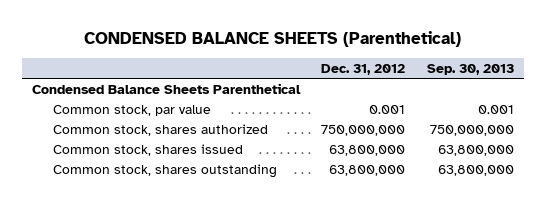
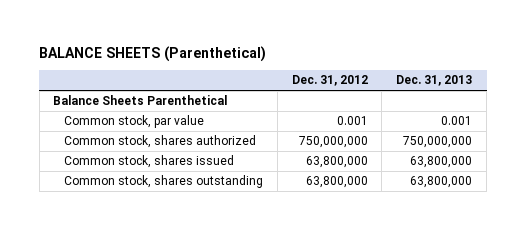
[83,30,461,47] CONDENSED BALANCE SHEETS (Parenthetical) -> [39,45,267,62] BALANCE SHEETS (Parenthetical)
[426,63,514,75] Sep. 30, 2013 -> none
none -> [396,75,473,87] Dec. 31, 2013
[32,82,302,94] Condensed Balance Sheets Parenthetical -> [53,95,228,106] Balance Sheets Parenthetical

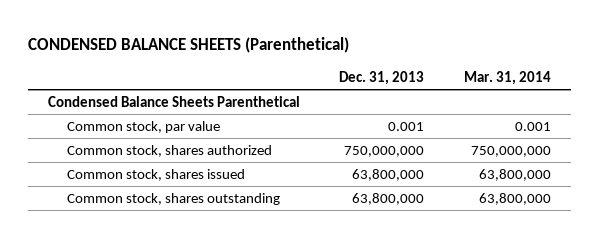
[39,45,267,62] BALANCE SHEETS (Parenthetical) -> [27,37,349,54] CONDENSED BALANCE SHEETS (Parenthetical)
[291,75,368,87] Dec. 31, 2012 -> none
none -> [463,71,551,86] Mar. 31, 2014
[53,95,228,106] Balance Sheets Parenthetical -> [47,95,300,107] Condensed Balance Sheets Parenthetical

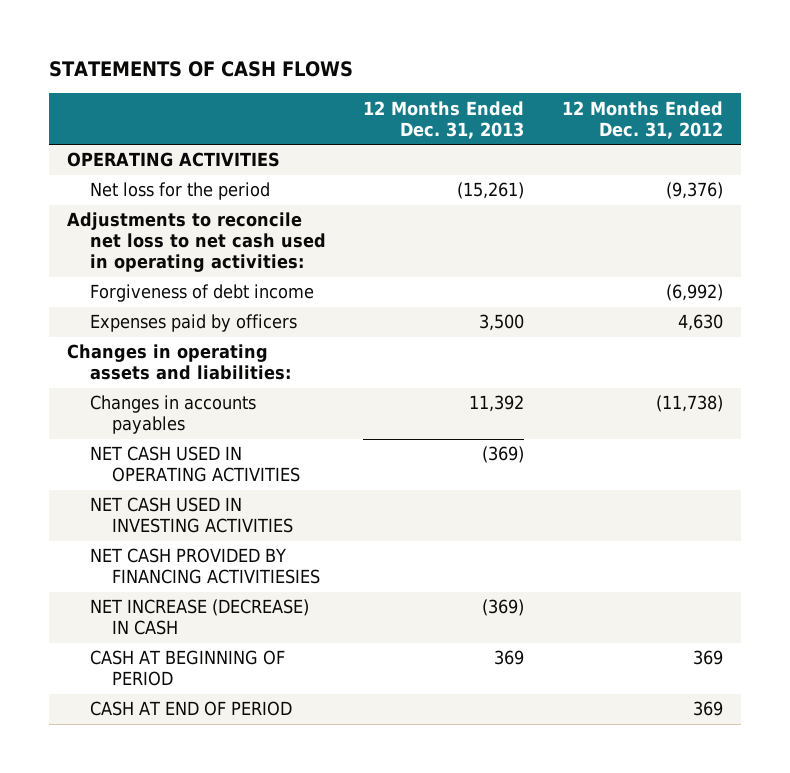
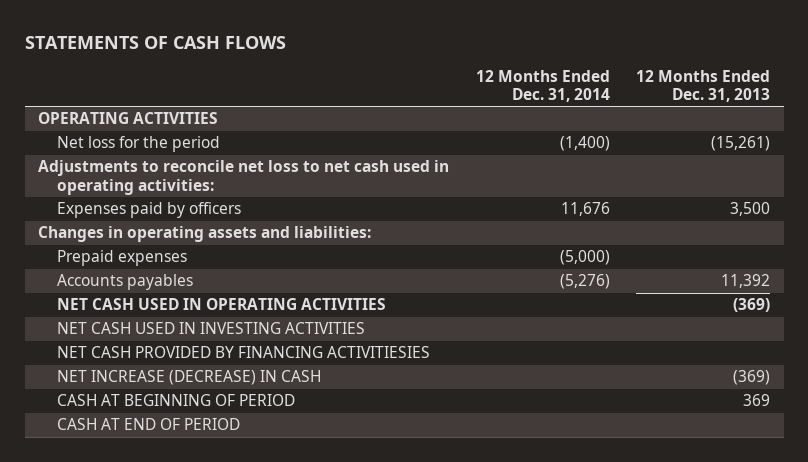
[561,100,723,139] 12 Months Ended Dec. 31, 2012 -> none
none -> [475,70,610,103] 12 Months Ended Dec. 31, 2014
[89,284,314,303] Forgiveness of debt income -> none
none -> [56,250,187,267] Prepaid expenses
[89,395,256,435] Changes in accounts payables -> [56,274,193,291] Accounts payables

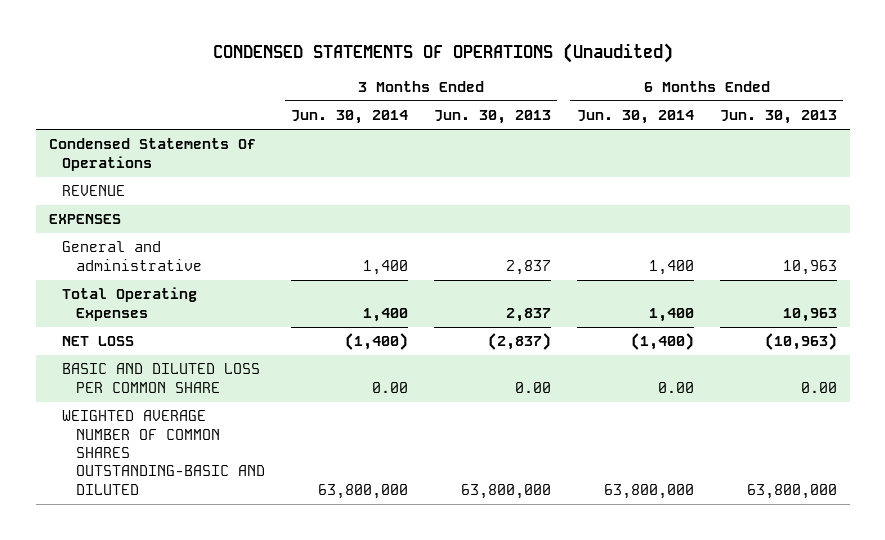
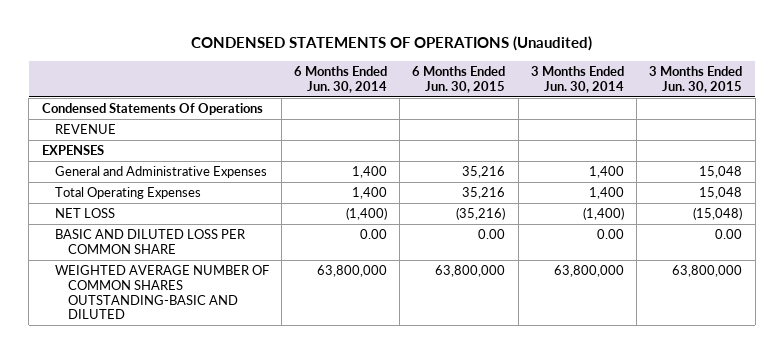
[434,109,552,124] Jun. 30, 2013 -> none
[719,109,837,124] Jun. 30, 2013 -> none
none -> [412,66,506,93] 6 Months Ended Jun. 30, 2015
none -> [649,66,743,93] 3 Months Ended Jun. 30, 2015
[62,241,203,271] General and administrative -> [54,165,267,178] General and Administrative Expenses

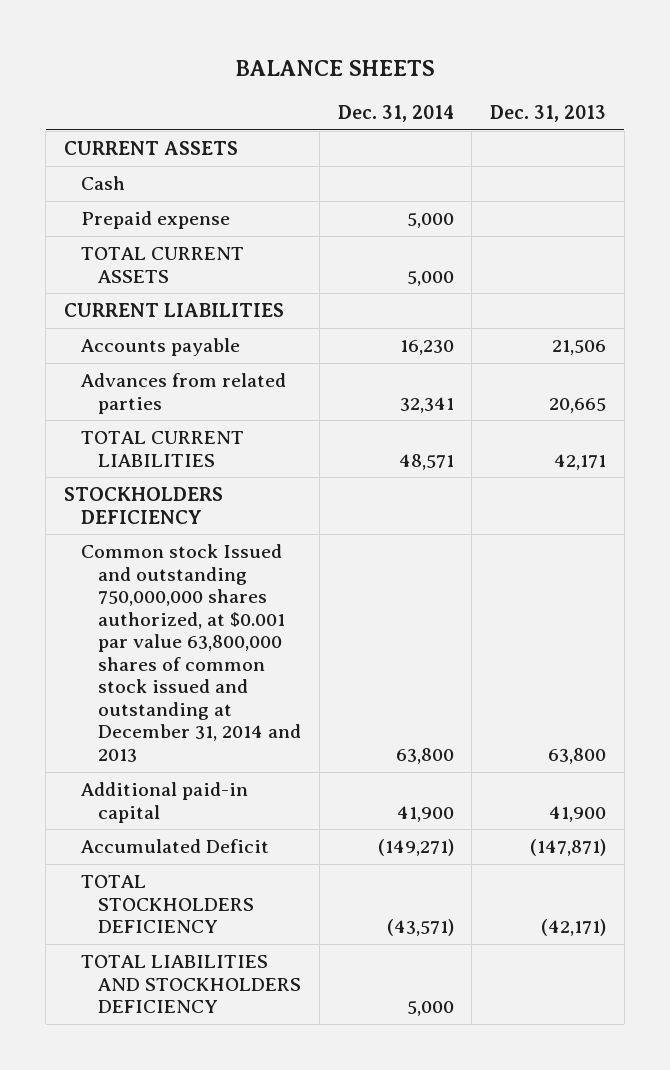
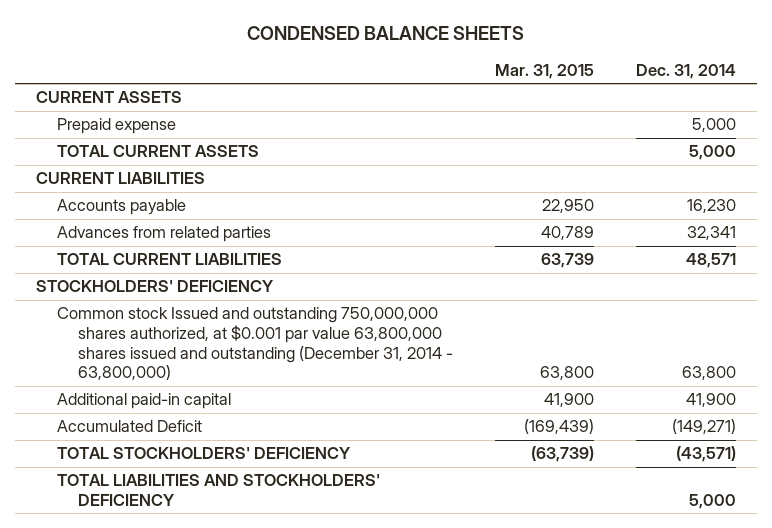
[234,59,435,76] BALANCE SHEETS -> [246,26,524,41] CONDENSED BALANCE SHEETS
[490,105,607,123] Dec. 31, 2013 -> none
none -> [494,63,594,79] Mar. 31, 2015
[80,176,125,191] Cash -> none
[63,487,223,524] STOCKHOLDERS DEFICIENCY -> [35,280,274,293] STOCKHOLDERS' DEFICIENCY
[80,544,302,762] Common stock Issued and outstanding 750,000,000 shares authorized, at $0.001 par value 63,800,000 shares of common stock issued and outstanding at December 31, 2014 and 2013 -> [56,307,453,381] Common stock Issued and outstanding 750,000,000 shares authorized, at $0.001 par value 63,800,000 shares issued and outstanding (December 31, 2014 - 63,800,000)
[80,875,255,934] TOTAL STOCKHOLDERS DEFICIENCY -> [56,447,351,460] TOTAL STOCKHOLDERS' DEFICIENCY
[80,955,302,1014] TOTAL LIABILITIES AND STOCKHOLDERS DEFICIENCY -> [56,474,380,506] TOTAL LIABILITIES AND STOCKHOLDERS' DEFICIENCY

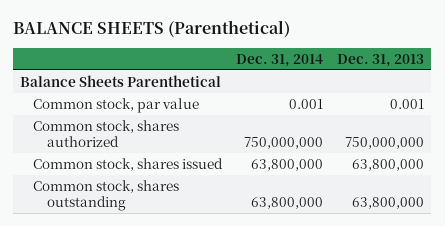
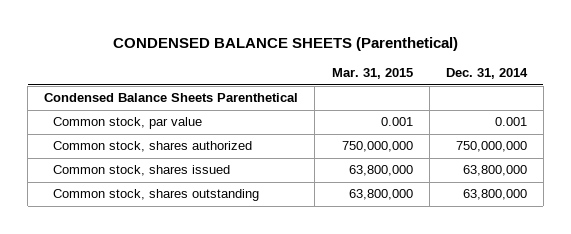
[13,20,291,39] BALANCE SHEETS (Parenthetical) -> [112,36,458,51] CONDENSED BALANCE SHEETS (Parenthetical)
[337,54,425,68] Dec. 31, 2013 -> none
none -> [331,68,413,80] Mar. 31, 2015
[20,74,222,87] Balance Sheets Parenthetical -> [44,93,299,103] Condensed Balance Sheets Parenthetical

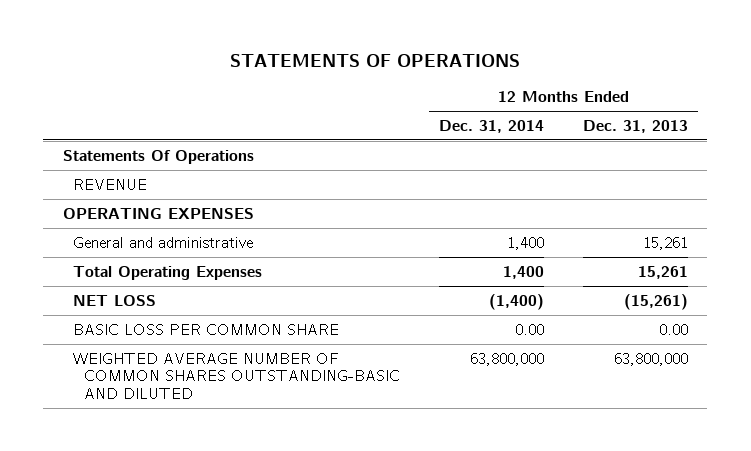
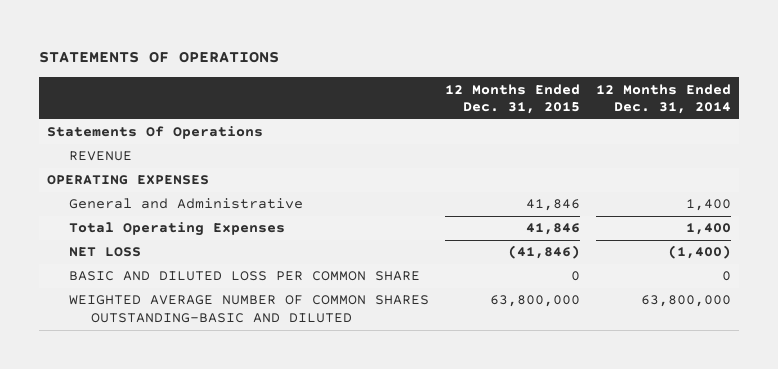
[583,119,689,133] Dec. 31, 2013 -> none
none -> [445,83,581,114] 12 Months Ended Dec. 31, 2015
[73,236,254,248] General and administrative -> [69,198,304,210] General and Administrative
[73,323,340,335] BASIC LOSS PER COMMON SHARE -> [69,271,421,282] BASIC AND DILUTED LOSS PER COMMON SHARE
[515,323,545,335] 0.00 -> [722,271,732,282] 0

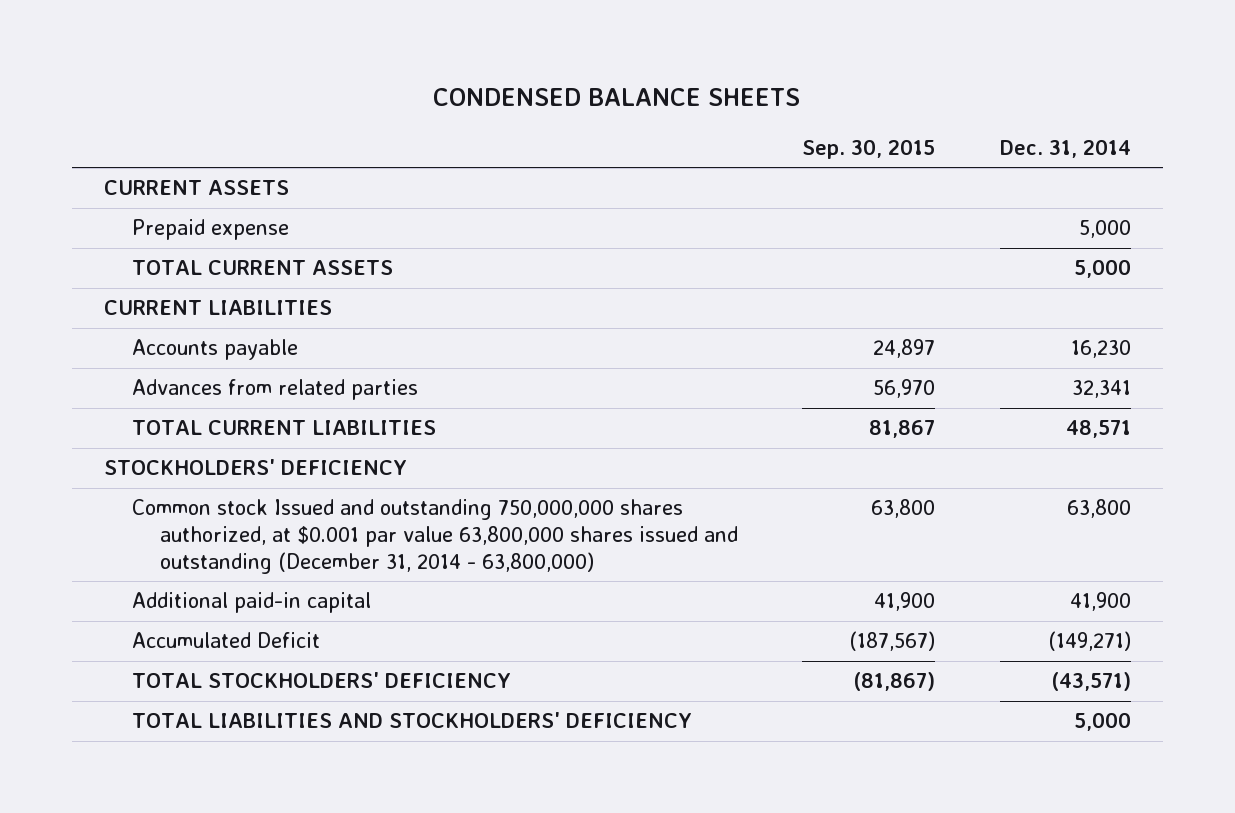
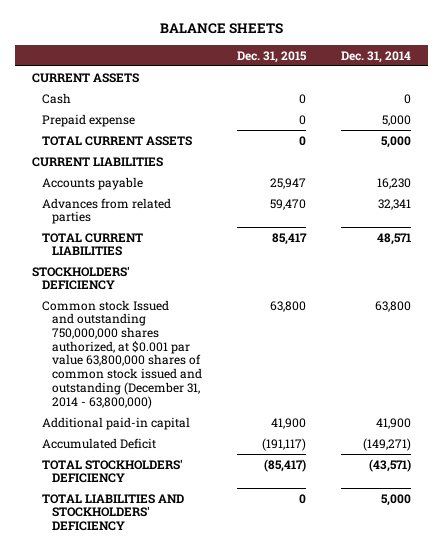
[433,87,801,106] CONDENSED BALANCE SHEETS -> [159,23,283,35] BALANCE SHEETS
[802,139,936,160] Sep. 30, 2015 -> none
none -> [236,50,307,63] Dec. 31, 2015
none -> [42,92,72,104] Cash
[131,499,738,574] Common stock Issued and outstanding 750,000,000 shares authorized, at $0.001 par value 63,800,000 shares issued and outstanding (December 31, 2014 - 63,800,000) -> [42,299,202,409] Common stock Issued and outstanding 750,000,000 shares authorized, at $0.001 par value 63,800,000 shares of common stock issued and outstanding (December 31, 2014 - 63,800,000)

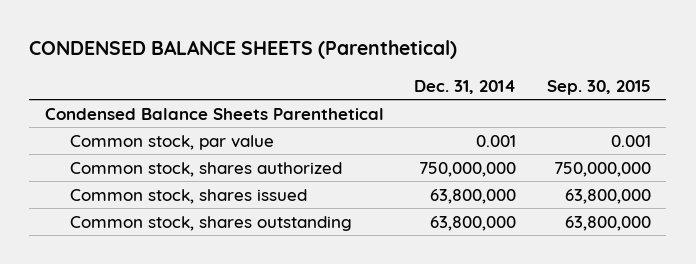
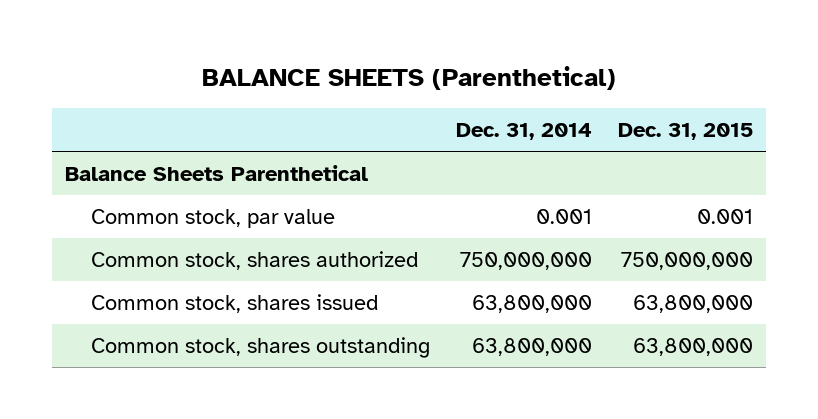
[29,40,458,60] CONDENSED BALANCE SHEETS (Parenthetical) -> [202,66,617,91] BALANCE SHEETS (Parenthetical)
[547,79,652,95] Sep. 30, 2015 -> none
none -> [618,123,754,141] Dec. 31, 2015
[44,107,384,120] Condensed Balance Sheets Parenthetical -> [65,164,369,181] Balance Sheets Parenthetical

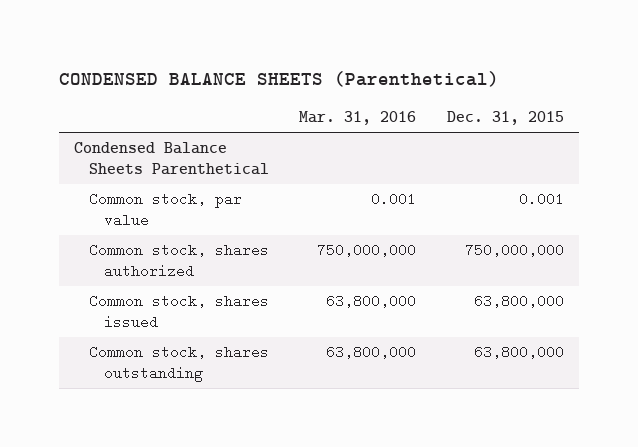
[202,66,617,91] BALANCE SHEETS (Parenthetical) -> [58,70,499,87] CONDENSED BALANCE SHEETS (Parenthetical)
[456,123,593,141] Dec. 31, 2014 -> none
none -> [299,111,417,126] Mar. 31, 2016
[65,164,369,181] Balance Sheets Parenthetical -> [73,142,269,175] Condensed Balance Sheets Parenthetical

